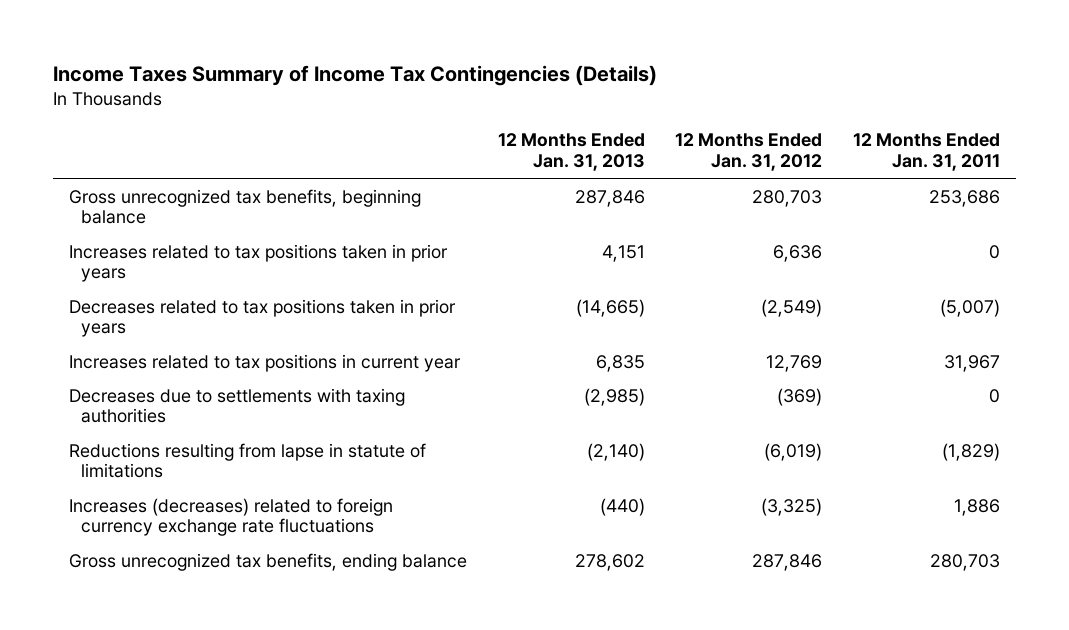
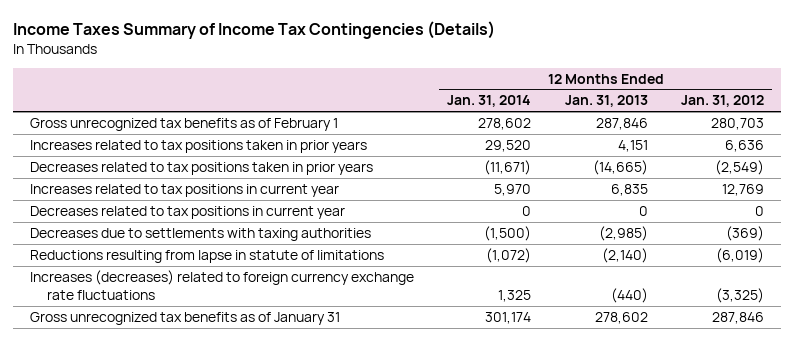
[853,133,1001,172] 12 Months Ended Jan. 31, 2011 -> none
none -> [447,95,532,108] Jan. 31, 2014
[68,188,421,225] Gross unrecognized tax benefits, beginning balance -> [29,118,338,132] Gross unrecognized tax benefits as of February 1
none -> [29,206,345,220] Decreases related to tax positions in current year
[68,552,467,571] Gross unrecognized tax benefits, ending balance -> [29,312,340,326] Gross unrecognized tax benefits as of January 31

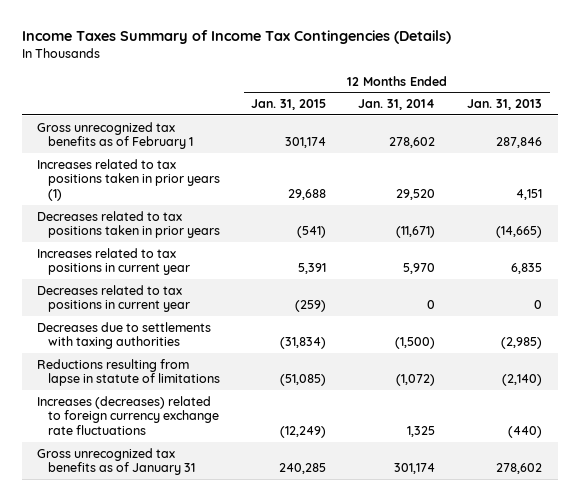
[680,95,764,108] Jan. 31, 2012 -> none
none -> [251,99,327,111] Jan. 31, 2015
[29,140,367,154] Increases related to tax positions taken in prior years -> [37,158,220,202] Increases related to tax positions taken in prior years (1)

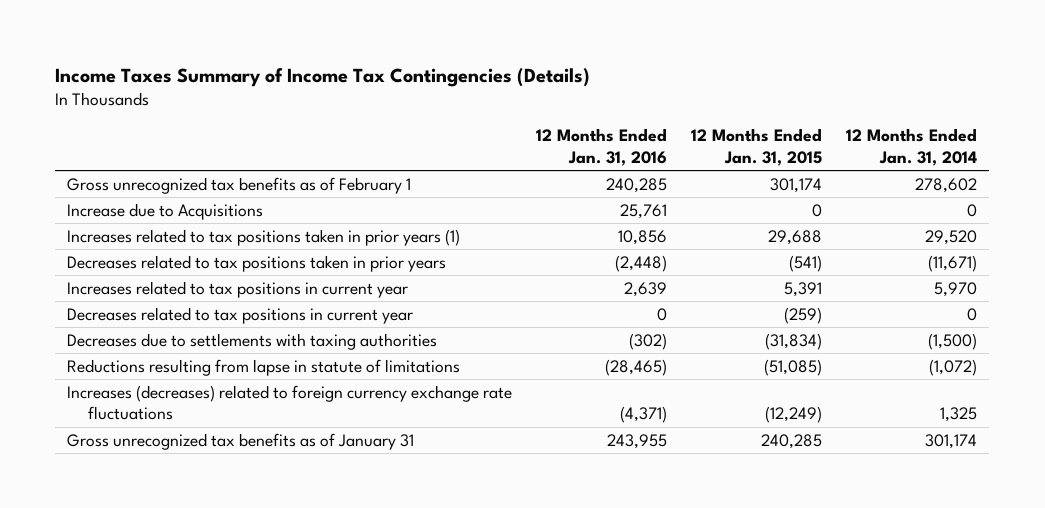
[467,99,543,111] Jan. 31, 2013 -> none
none -> [536,128,668,166] 12 Months Ended Jan. 31, 2016
none -> [67,202,264,220] Increase due to Acquisitions

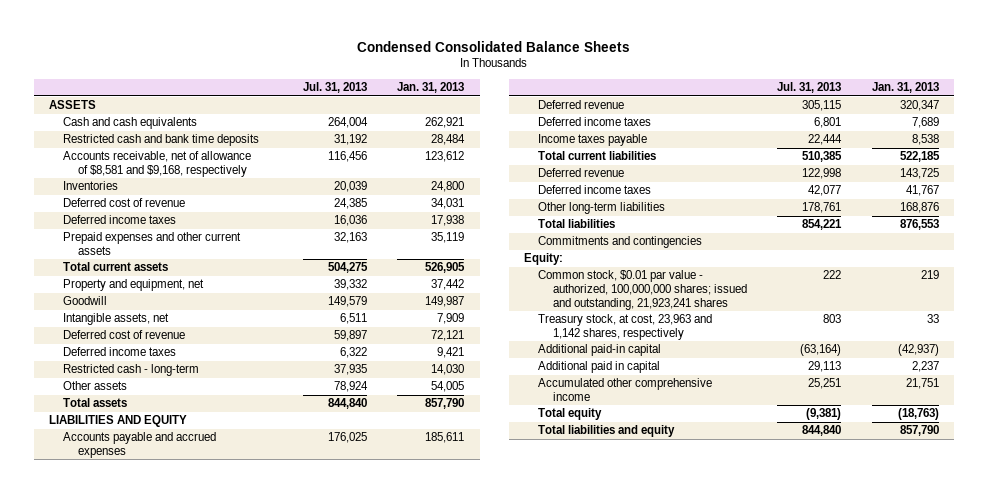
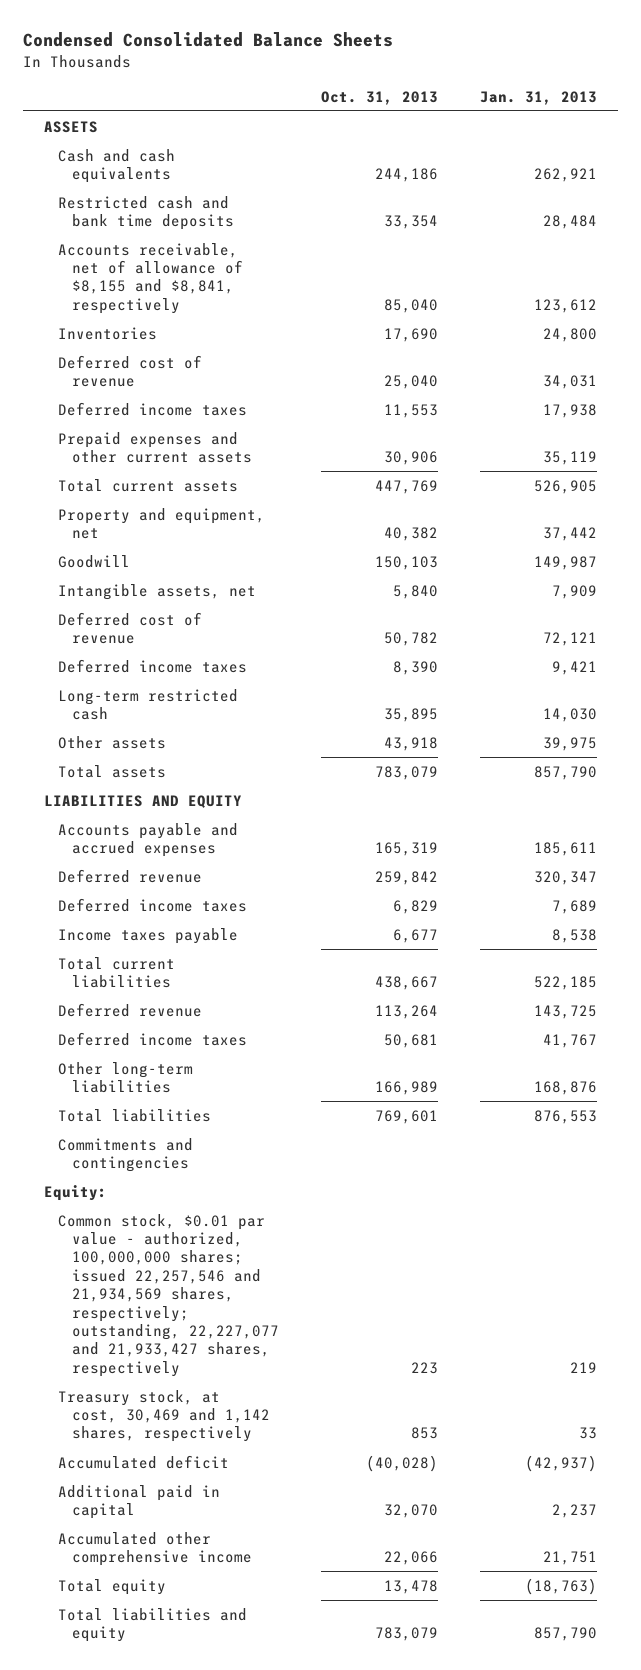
[302,82,367,94] Jul. 31, 2013 -> none
none -> [321,90,439,105] Oct. 31, 2013
[63,151,252,178] Accounts receivable, net of allowance of $8,581 and $9,168, respectively -> [58,242,244,314] Accounts receivable, net of allowance of $8,155 and $8,841, respectively
[63,364,200,377] Restricted cash - long-term -> [58,688,239,721] Long-term restricted cash
[431,381,465,393] 54,005 -> [543,736,598,751] 39,975
[538,270,747,310] Common stock, $0.01 par value - authorized, 100,000,000 shares; issued and outstanding, 21,923,241 shares -> [58,1213,280,1377] Common stock, $0.01 par value - authorized, 100,000,000 shares; issued 22,257,546 and 21,934,569 shares, respectively; outstanding, 22,227,077 and 21,933,427 shares, respectively
[538,314,713,341] Treasury stock, at cost, 23,963 and 1,142 shares, respectively -> [58,1389,271,1443] Treasury stock, at cost, 30,469 and 1,142 shares, respectively
[538,344,662,357] Additional paid-in capital -> [58,1454,230,1469] Accumulated deficit

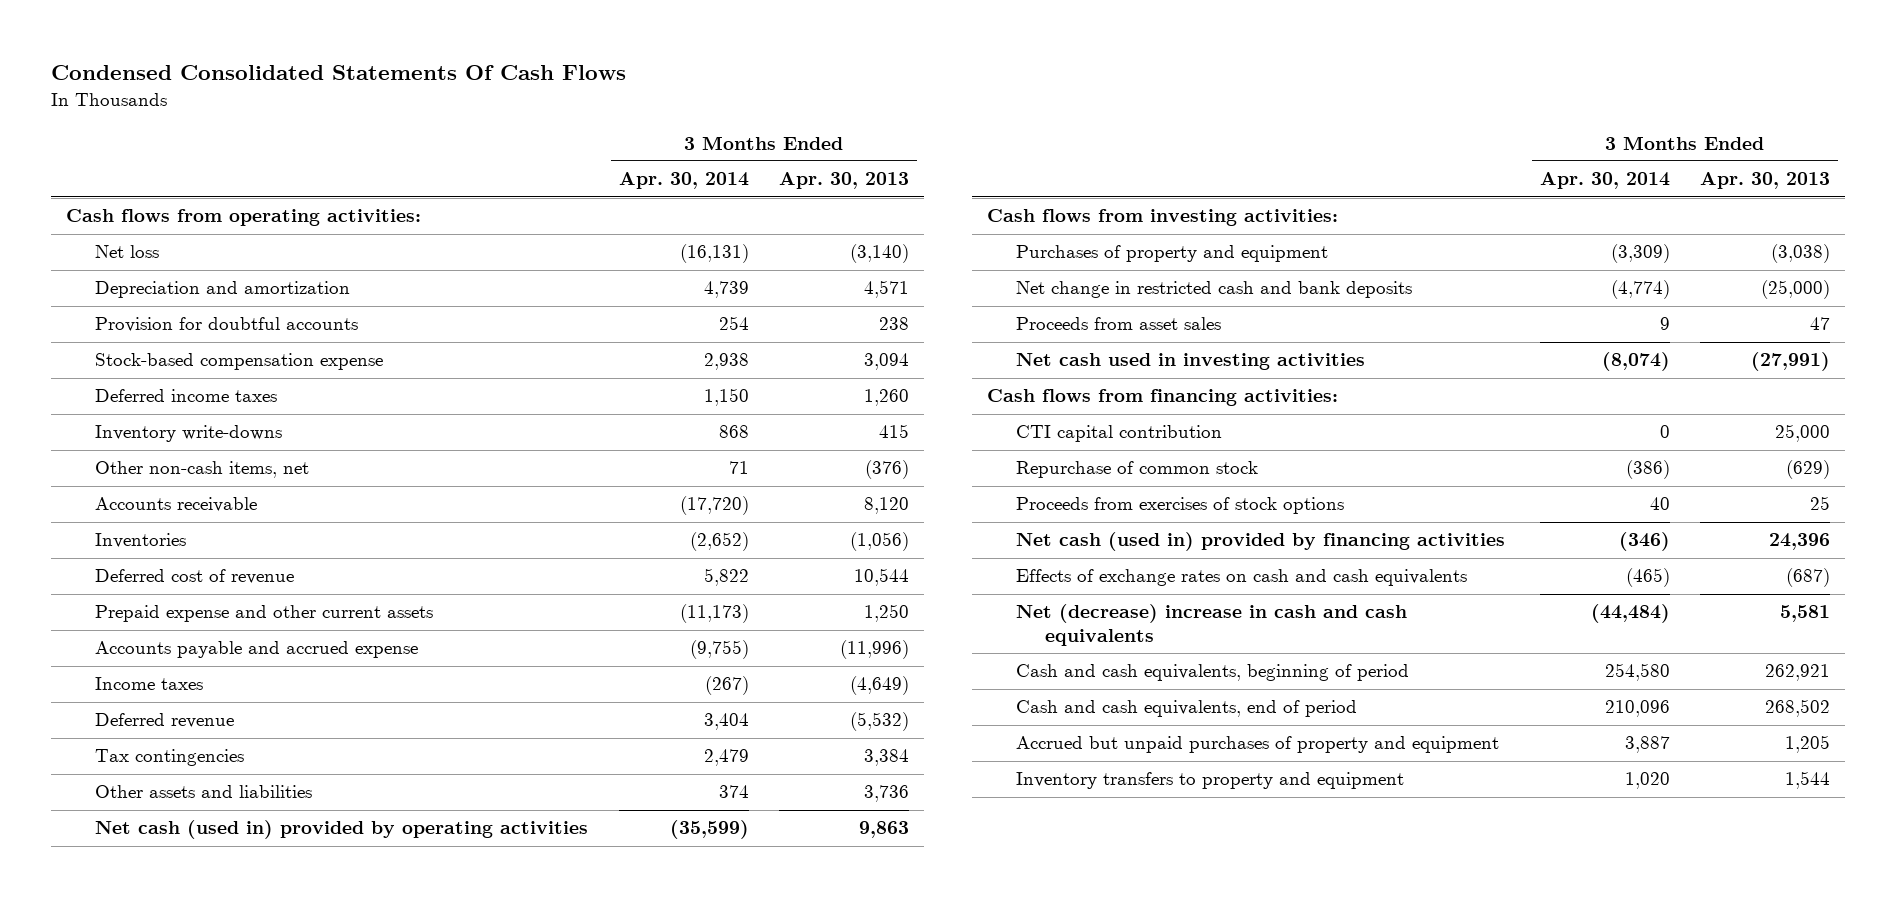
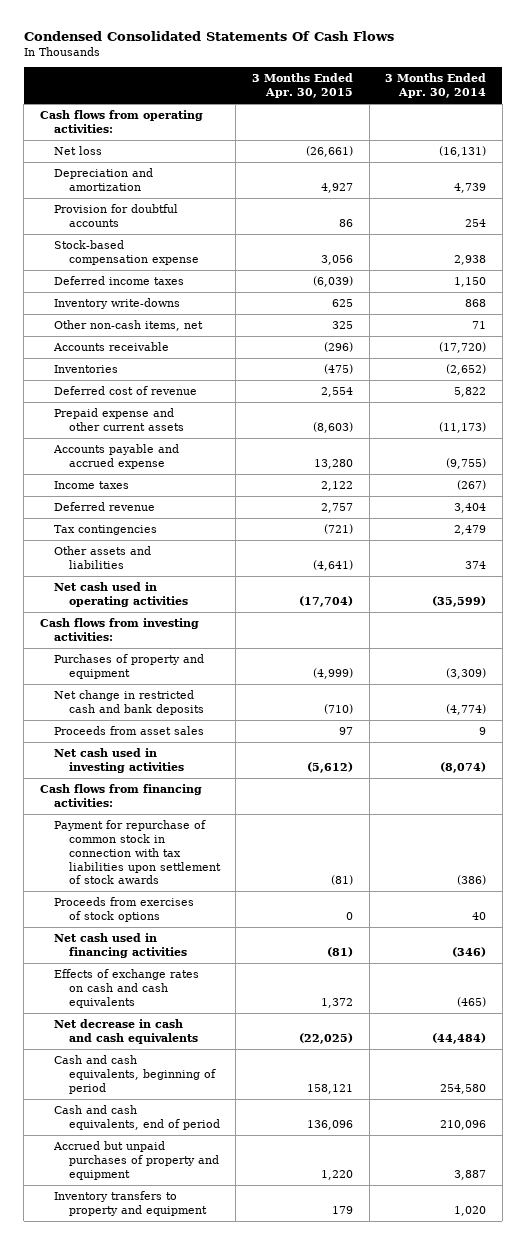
[779,172,910,190] Apr. 30, 2013 -> none
none -> [251,73,353,99] 3 Months Ended Apr. 30, 2015
[95,820,589,840] Net cash (used in) provided by operating activities -> [54,582,188,607] Net cash used in operating activities
[1016,425,1223,443] CTI capital contribution -> none
[1016,461,1259,479] Repurchase of common stock -> [54,820,221,885] Payment for repurchase of common stock in connection with tax liabilities upon settlement of stock awards
[1016,532,1506,552] Net cash (used in) provided by financing activities -> [54,933,187,958] Net cash used in financing activities
[1016,604,1408,647] Net (decrease) increase in cash and cash equivalents -> [54,1019,198,1044] Net decrease in cash and cash equivalents

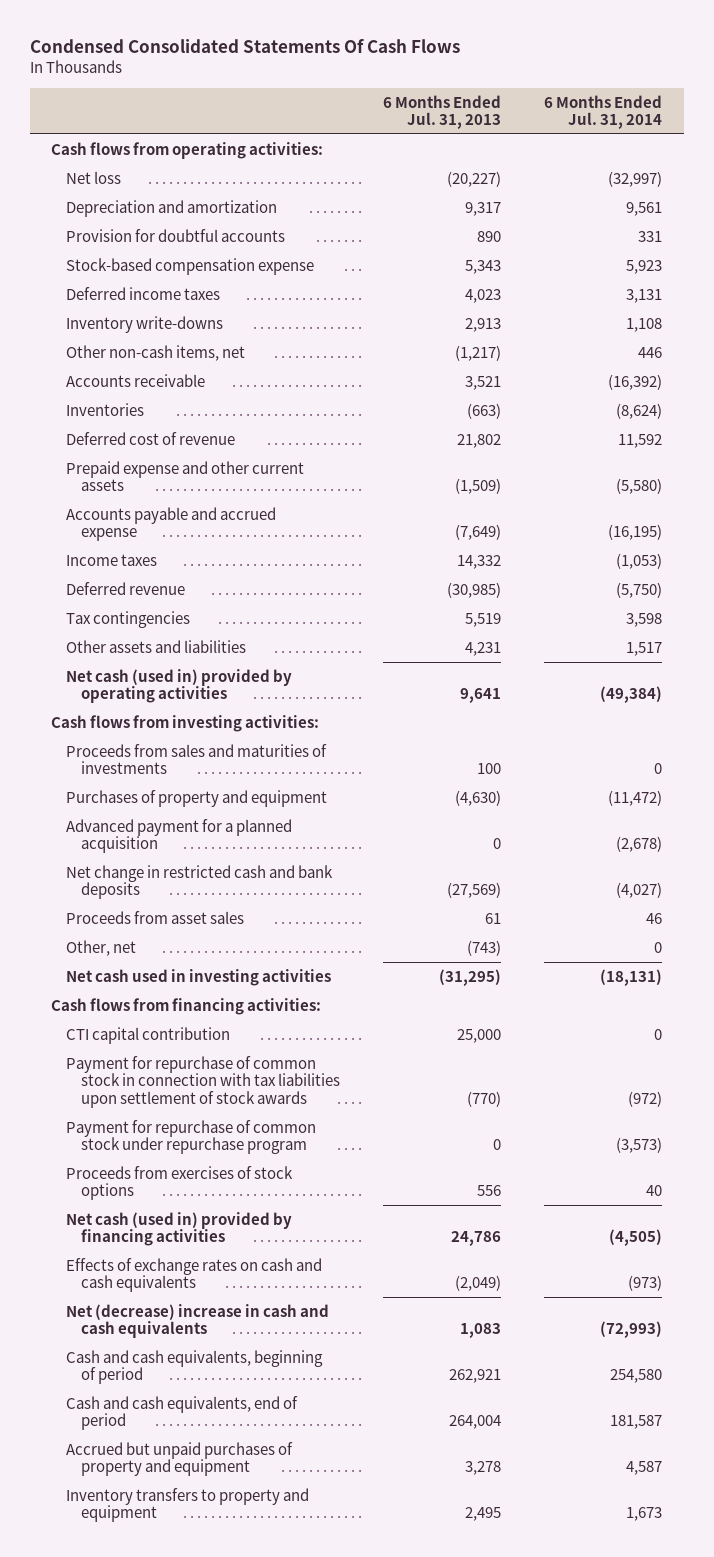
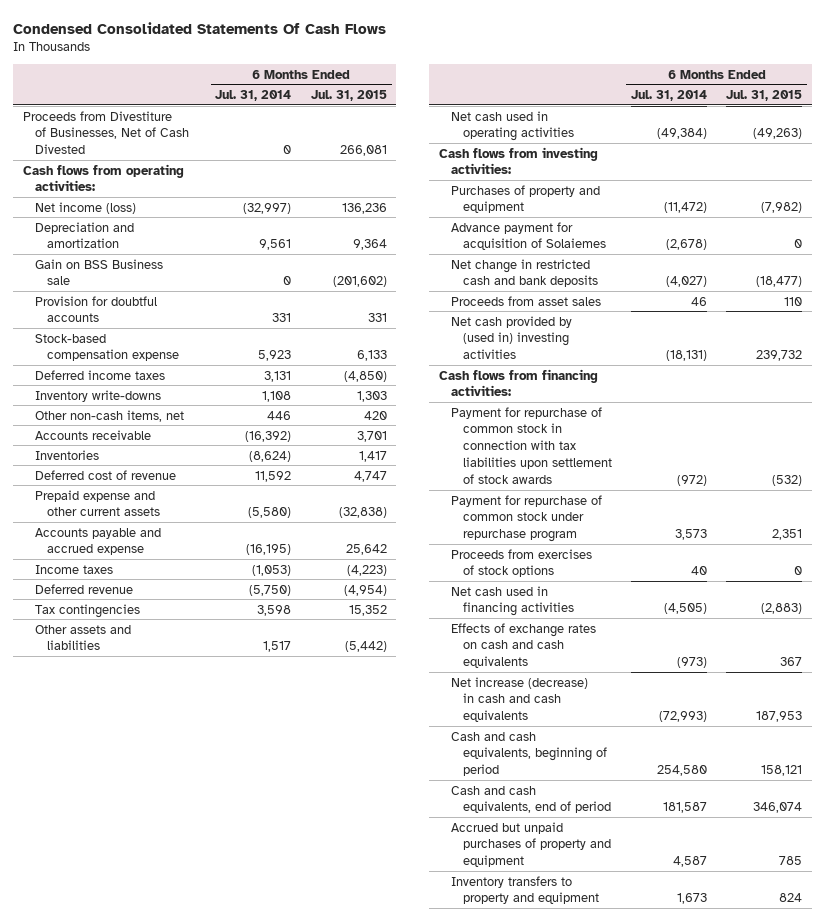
[383,94,502,129] 6 Months Ended Jul. 31, 2013 -> none
none -> [310,89,387,101] Jul. 31, 2015
none -> [23,110,190,155] Proceeds from Divestiture of Businesses, Net of Cash Divested
[66,170,122,184] Net loss -> [35,201,137,214] Net income (loss)
none -> [35,258,164,286] Gain on BSS Business sale
[66,668,293,704] Net cash (used in) provided by operating activities -> [450,110,574,142] Net cash used in operating activities
[66,743,328,775] Proceeds from sales and maturities of investments -> none
[66,818,293,854] Advanced payment for a planned acquisition -> [450,221,606,251] Advance payment for acquisition of Solaiemes
[66,939,137,956] Other, net -> none
[66,968,332,986] Net cash used in investing activities -> [450,315,572,360] Net cash provided by (used in) investing activities
[66,1026,231,1044] CTI capital contribution -> none
[616,1137,663,1154] (3,573) -> [675,529,708,541] 3,573
[66,1211,293,1247] Net cash (used in) provided by financing activities -> [450,585,574,617] Net cash used in financing activities
[66,1303,330,1339] Net (decrease) increase in cash and cash equivalents -> [450,676,588,723] Net increase (decrease) in cash and cash equivalents

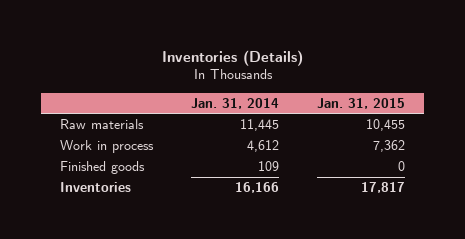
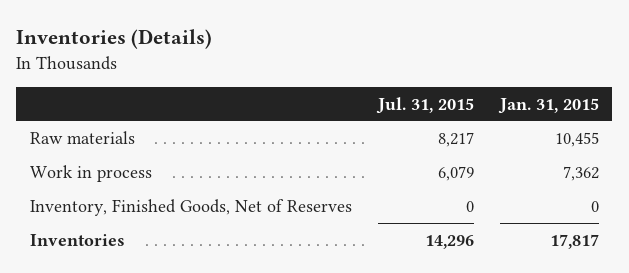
[191,97,280,109] Jan. 31, 2014 -> none
none -> [375,96,474,114] Jul. 31, 2015
[60,160,146,174] Finished goods -> [29,198,352,216] Inventory, Finished Goods, Net of Reserves

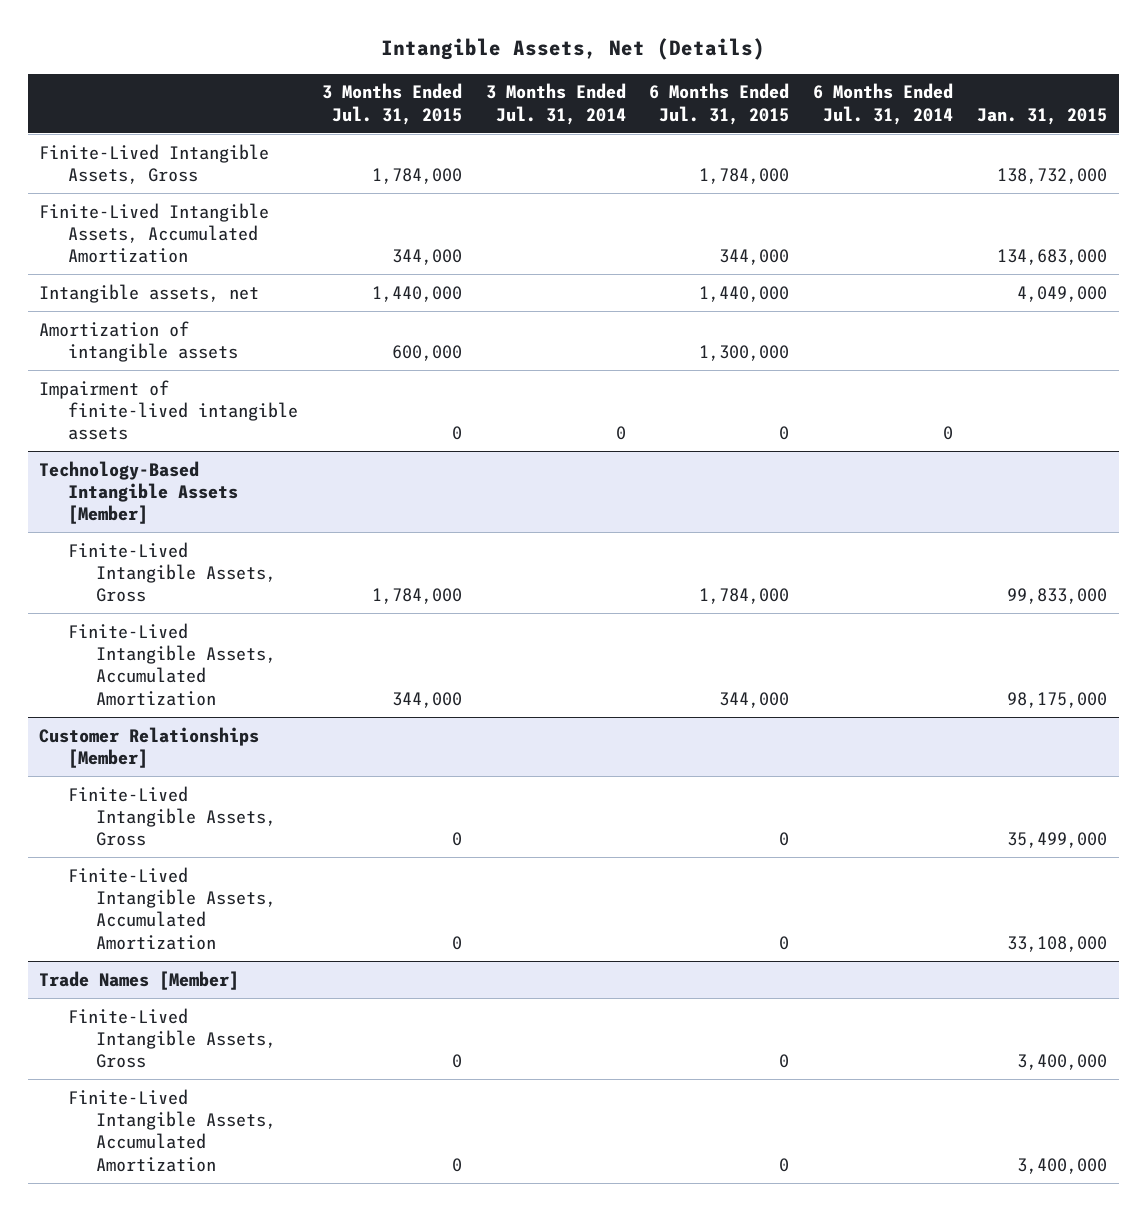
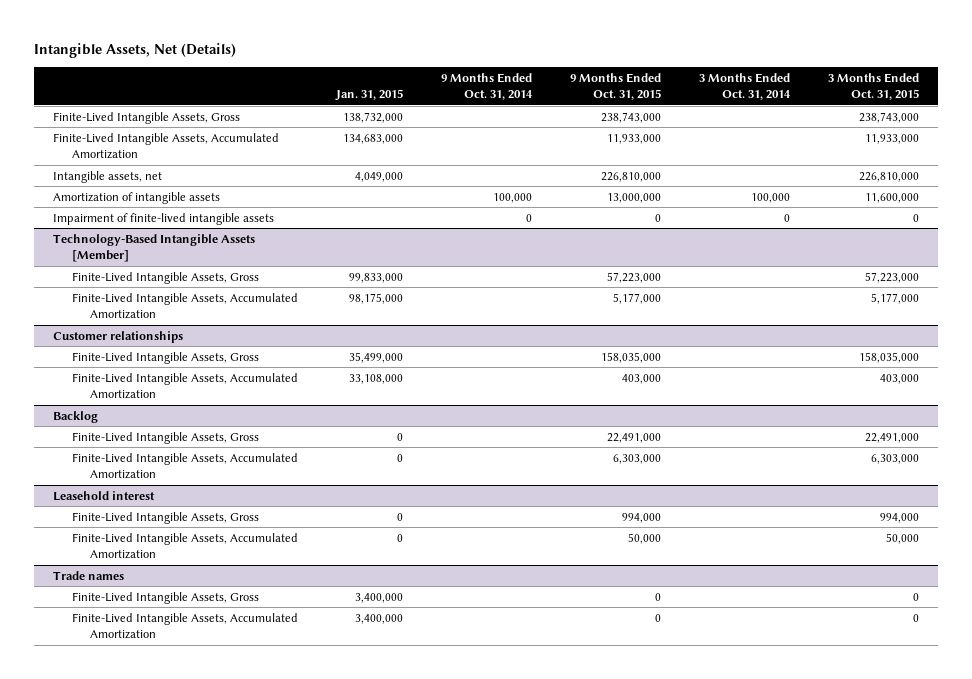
[321,83,462,125] 3 Months Ended Jul. 31, 2015 -> none
[485,83,626,125] 3 Months Ended Jul. 31, 2014 -> none
[649,83,790,125] 6 Months Ended Jul. 31, 2015 -> none
[813,83,954,125] 6 Months Ended Jul. 31, 2014 -> none
none -> [440,72,533,101] 9 Months Ended Oct. 31, 2014
none -> [569,72,661,101] 9 Months Ended Oct. 31, 2015
none -> [698,72,791,101] 3 Months Ended Oct. 31, 2014
none -> [827,72,919,101] 3 Months Ended Oct. 31, 2015
[39,726,260,769] Customer Relationships [Member] -> [53,330,184,343] Customer relationships
none -> [53,410,99,423] Backlog
none -> [71,431,259,444] Finite-Lived Intangible Assets, Gross
none -> [71,452,298,480] Finite-Lived Intangible Assets, Accumulated Amortization
none -> [53,490,156,501] Leasehold interest
none -> [71,511,259,524] Finite-Lived Intangible Assets, Gross
none -> [71,532,298,560] Finite-Lived Intangible Assets, Accumulated Amortization
[39,970,240,990] Trade Names [Member] -> [53,570,125,580] Trade names

